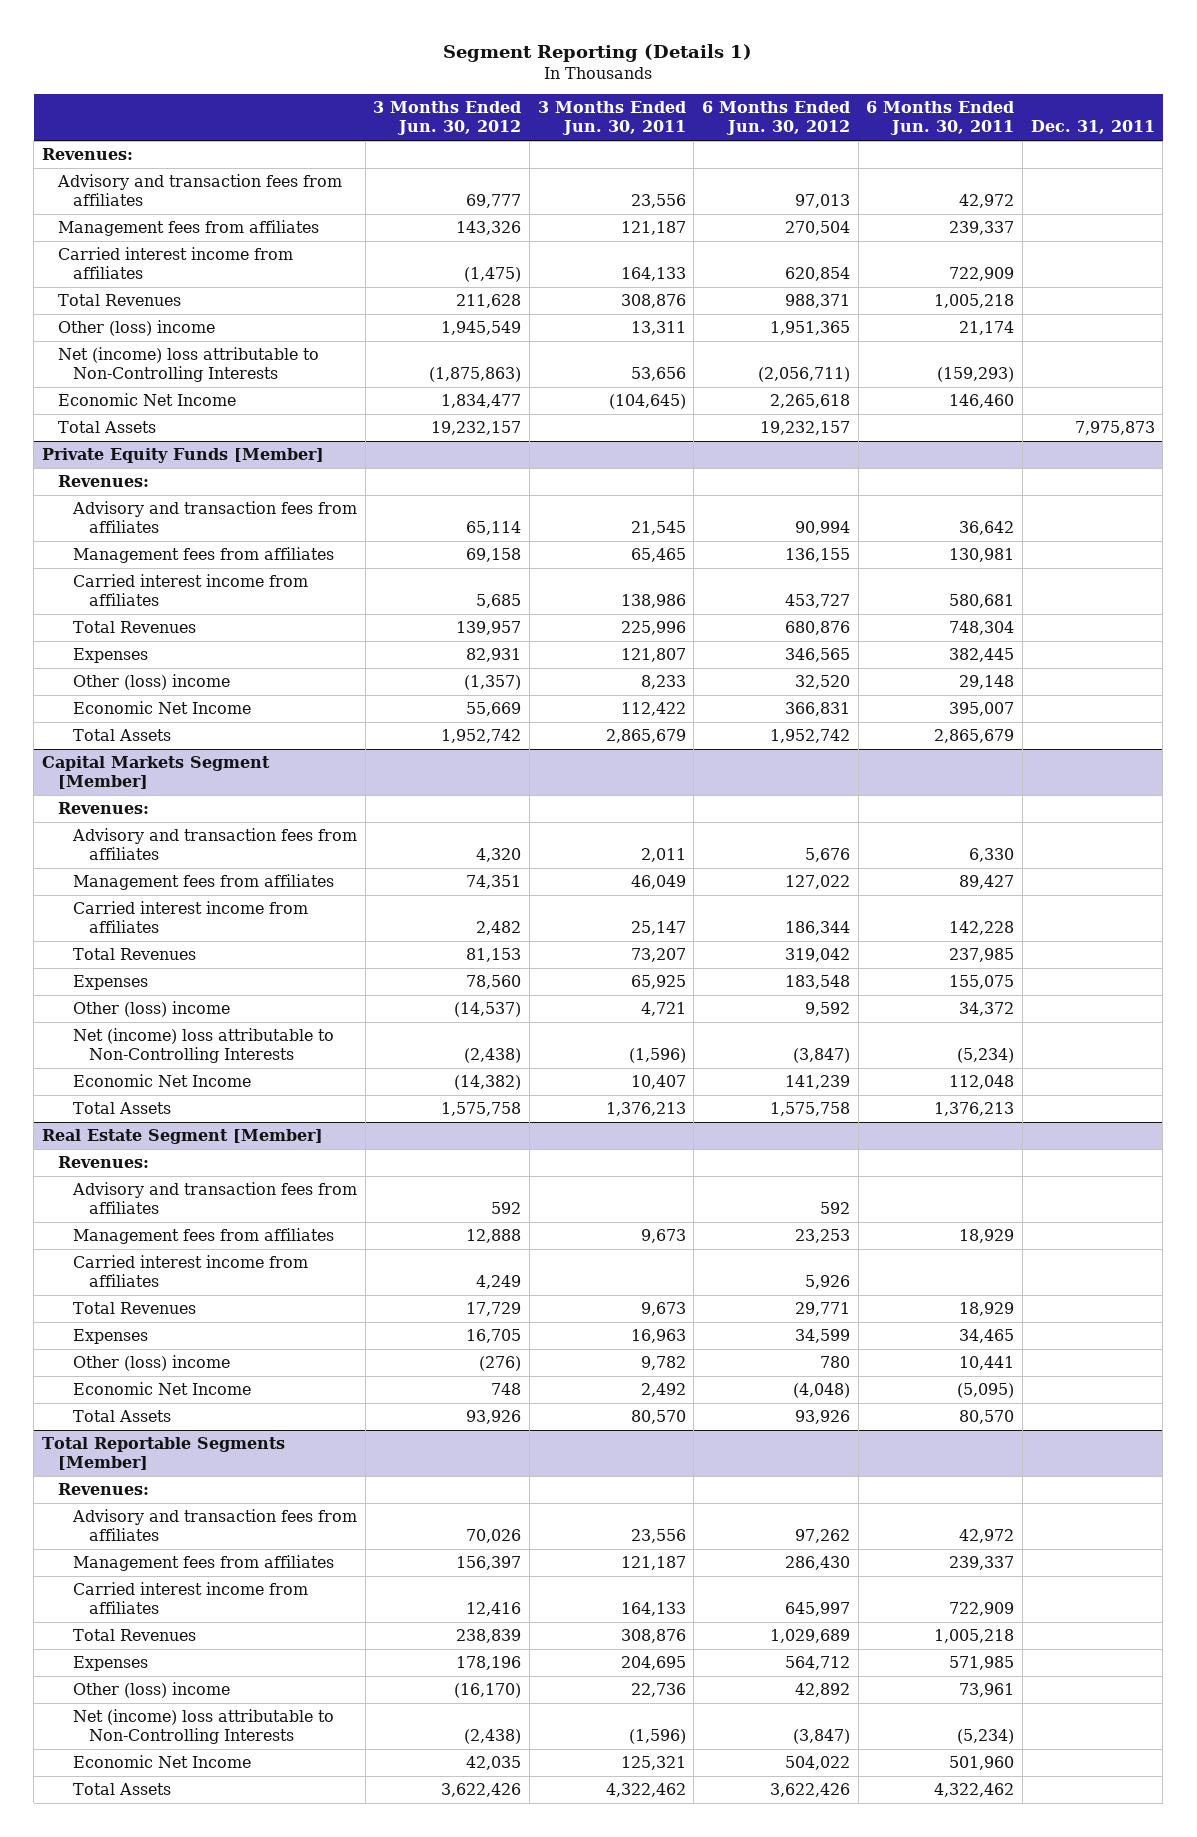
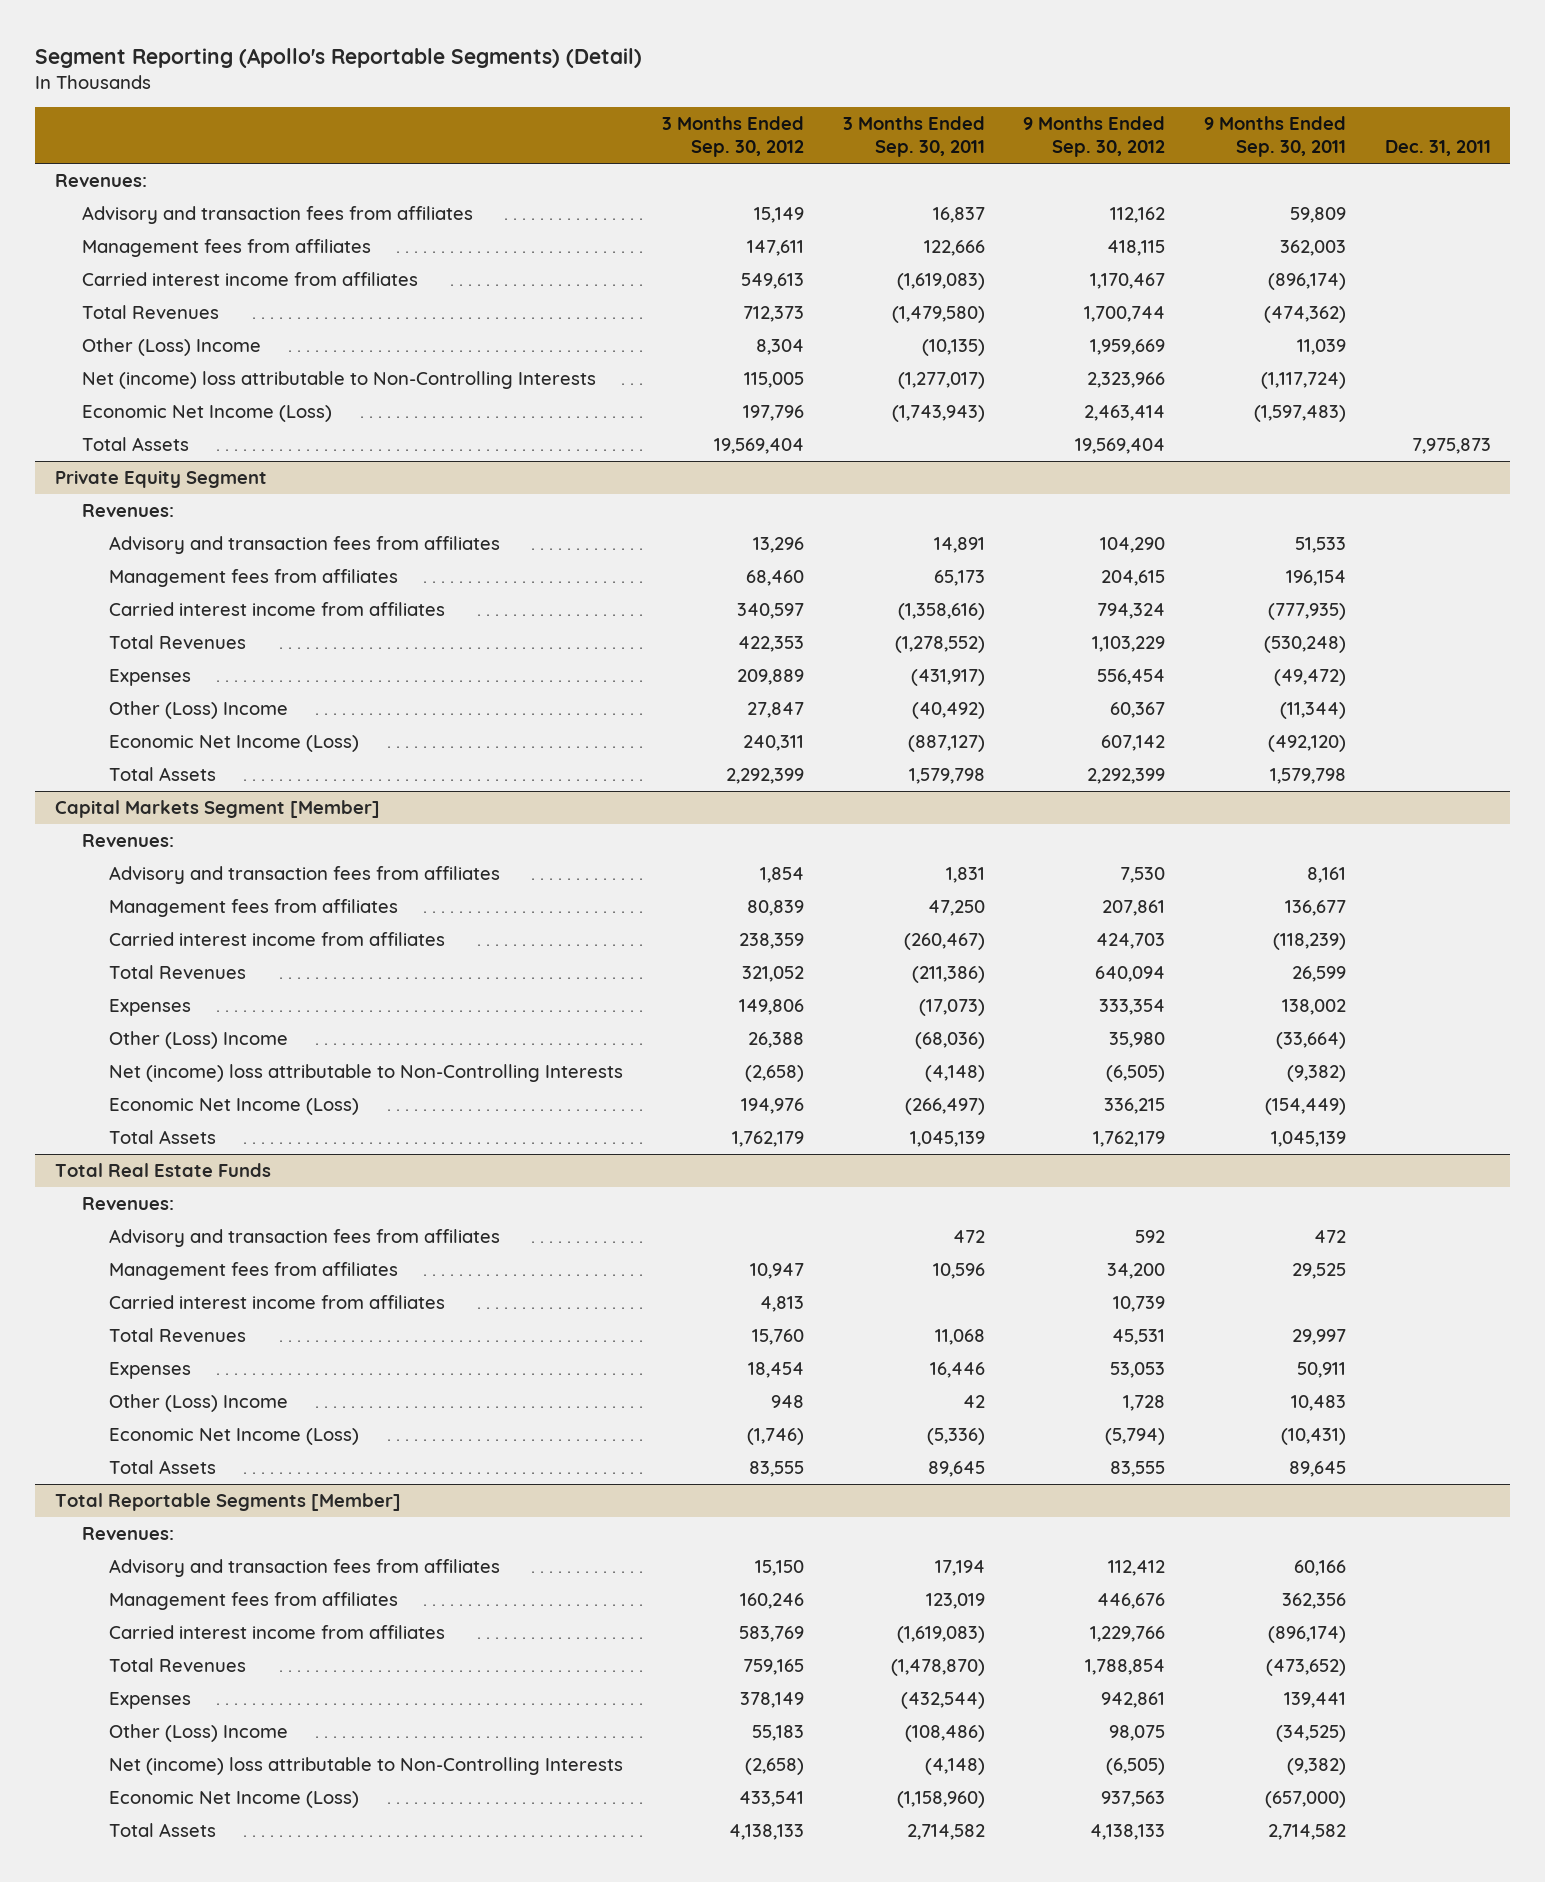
[443,43,753,62] Segment Reporting (Details 1) -> [35,47,643,68] Segment Reporting (Apollo's Reportable Segments) (Detail)
[373,101,522,136] 3 Months Ended Jun. 30, 2012 -> none
[537,101,686,136] 3 Months Ended Jun. 30, 2011 -> none
[702,101,851,136] 6 Months Ended Jun. 30, 2012 -> none
[866,101,1015,136] 6 Months Ended Jun. 30, 2011 -> none
none -> [661,115,804,158] 3 Months Ended Sep. 30, 2012
none -> [842,115,985,158] 3 Months Ended Sep. 30, 2011
none -> [1023,115,1166,158] 9 Months Ended Sep. 30, 2012
none -> [1203,115,1346,158] 9 Months Ended Sep. 30, 2011
[57,320,215,337] Other (loss) income -> [82,337,262,356] Other (Loss) Income
[57,393,236,407] Economic Net Income -> [82,404,333,422] Economic Net Income (Loss)
[42,448,325,464] Private Equity Funds [Member] -> [54,469,267,488] Private Equity Segment
[73,674,231,691] Other (loss) income -> [109,700,289,719] Other (Loss) Income
[73,701,252,715] Economic Net Income -> [109,734,360,752] Economic Net Income (Loss)
[73,1001,231,1018] Other (loss) income -> [109,1030,289,1049] Other (Loss) Income
[73,1074,252,1088] Economic Net Income -> [109,1097,360,1115] Economic Net Income (Loss)
[42,1129,324,1145] Real Estate Segment [Member] -> none
[57,1156,149,1169] Revenues: -> none
[72,1182,358,1215] Advisory and transaction fees from affiliates -> none
[73,1228,335,1245] Management fees from affiliates -> none
[73,1255,309,1288] Carried interest income from affiliates -> none
[73,1302,197,1315] Total Revenues -> none
[73,1329,149,1345] Expenses -> none
[73,1355,231,1372] Other (loss) income -> none
[73,1382,252,1396] Economic Net Income -> none
[73,1410,172,1423] Total Assets -> none
none -> [54,1162,271,1177] Total Real Estate Funds
none -> [82,1196,175,1210] Revenues:
none -> [109,1228,501,1247] Advisory and transaction fees from affiliates
none -> [109,1261,399,1280] Management fees from affiliates
none -> [109,1294,446,1309] Carried interest income from affiliates
none -> [109,1327,247,1342] Total Revenues
none -> [109,1361,192,1379] Expenses
none -> [109,1393,289,1412] Other (Loss) Income
none -> [109,1427,360,1445] Economic Net Income (Loss)
none -> [109,1459,217,1474] Total Assets
[73,1682,231,1699] Other (loss) income -> [109,1723,289,1742] Other (Loss) Income
[73,1755,252,1769] Economic Net Income -> [109,1790,360,1808] Economic Net Income (Loss)

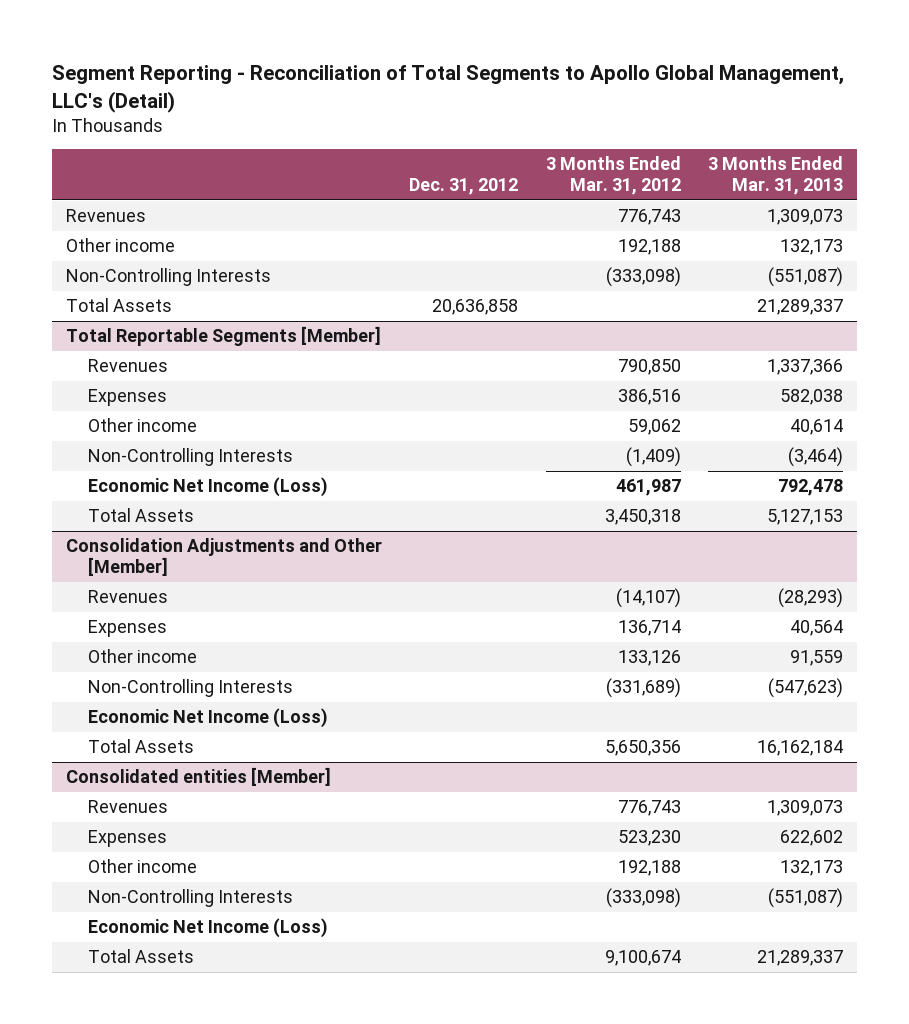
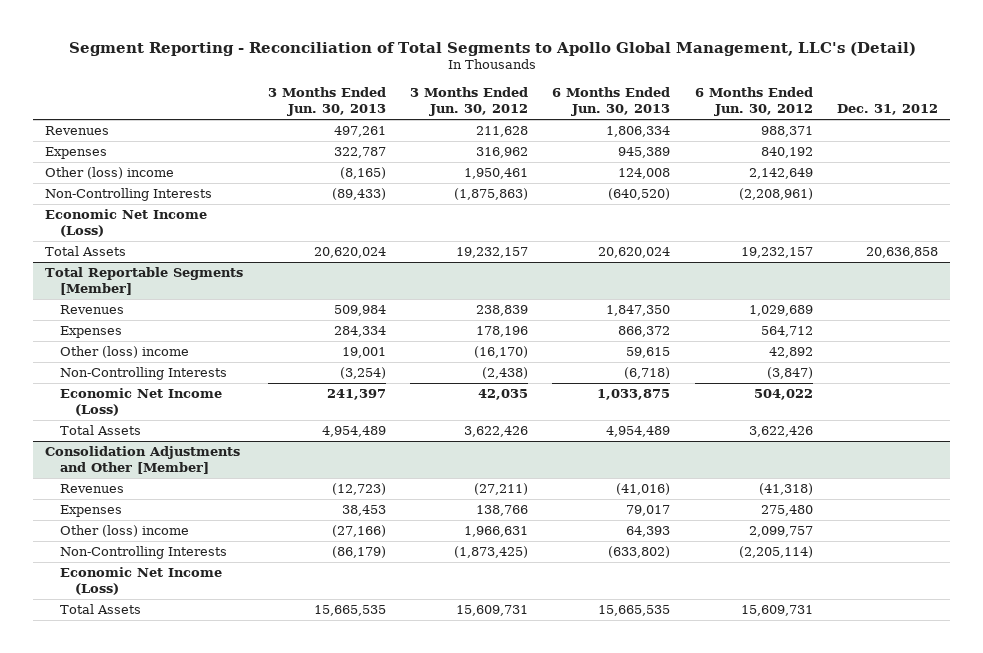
[545,156,681,196] 3 Months Ended Mar. 31, 2012 -> none
[708,156,844,196] 3 Months Ended Mar. 31, 2013 -> none
none -> [267,87,386,117] 3 Months Ended Jun. 30, 2013
none -> [409,87,528,117] 3 Months Ended Jun. 30, 2012
none -> [552,87,671,117] 6 Months Ended Jun. 30, 2013
none -> [694,87,813,117] 6 Months Ended Jun. 30, 2012
none -> [45,147,108,160] Expenses
[66,238,176,253] Other income -> [45,167,175,180] Other (loss) income
none -> [45,209,208,238] Economic Net Income (Loss)
[87,418,197,433] Other income -> [60,346,190,359] Other (loss) income
[87,649,197,664] Other income -> [60,525,190,538] Other (loss) income
[66,767,332,787] Consolidated entities [Member] -> none
[87,800,168,814] Revenues -> none
[87,830,167,848] Expenses -> none
[87,859,197,874] Other income -> none
[87,889,293,908] Non-Controlling Interests -> none
[87,918,328,939] Economic Net Income (Loss) -> none
[87,949,194,964] Total Assets -> none

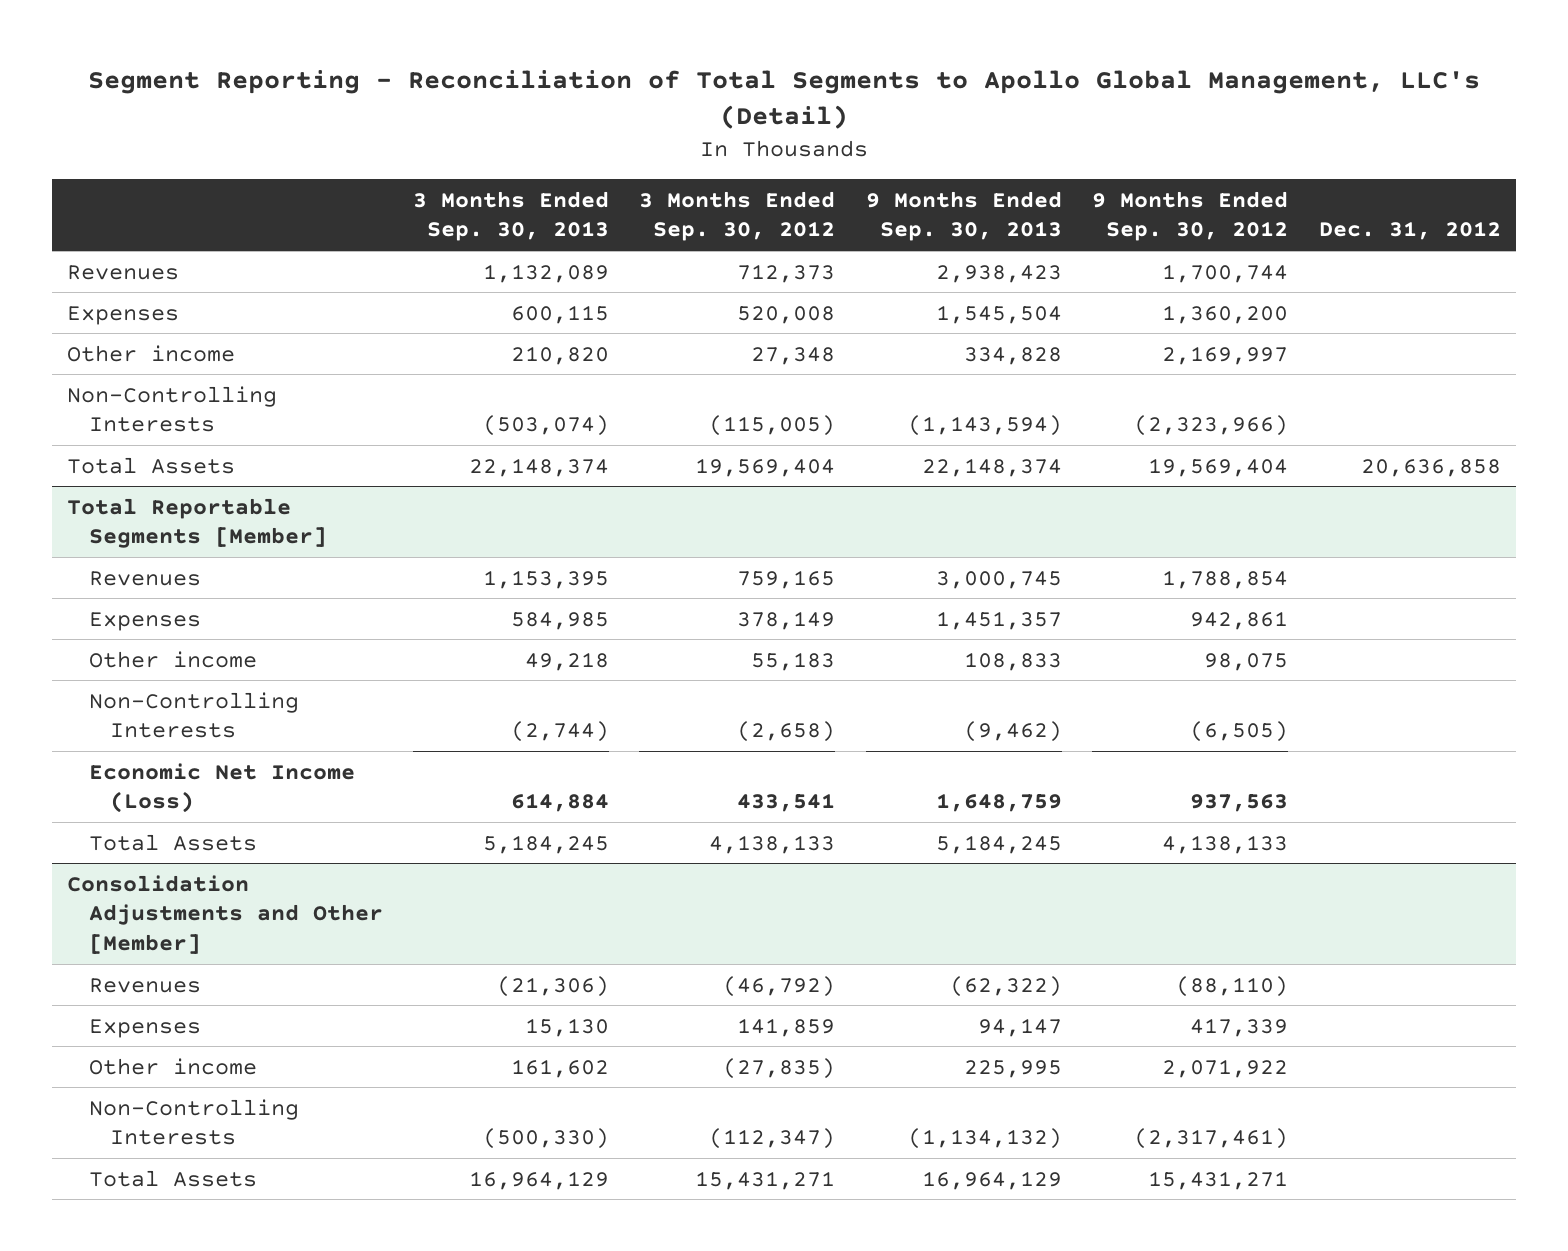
[267,87,386,117] 3 Months Ended Jun. 30, 2013 -> none
[409,87,528,117] 3 Months Ended Jun. 30, 2012 -> none
[552,87,671,117] 6 Months Ended Jun. 30, 2013 -> none
[694,87,813,117] 6 Months Ended Jun. 30, 2012 -> none
none -> [413,190,610,242] 3 Months Ended Sep. 30, 2013
none -> [639,190,836,242] 3 Months Ended Sep. 30, 2012
none -> [865,190,1062,242] 9 Months Ended Sep. 30, 2013
none -> [1092,190,1289,242] 9 Months Ended Sep. 30, 2012
[45,167,175,180] Other (loss) income -> [66,344,235,362] Other income
[45,209,208,238] Economic Net Income (Loss) -> none
[60,346,190,359] Other (loss) income -> [88,650,257,668] Other income
[60,525,190,538] Other (loss) income -> [88,1057,257,1075] Other income
[60,567,223,596] Economic Net Income (Loss) -> none

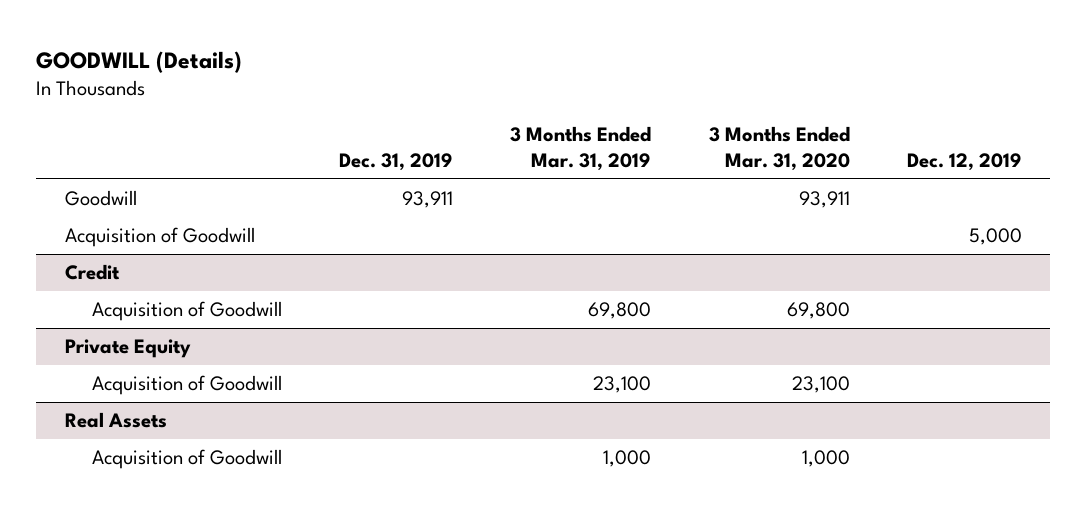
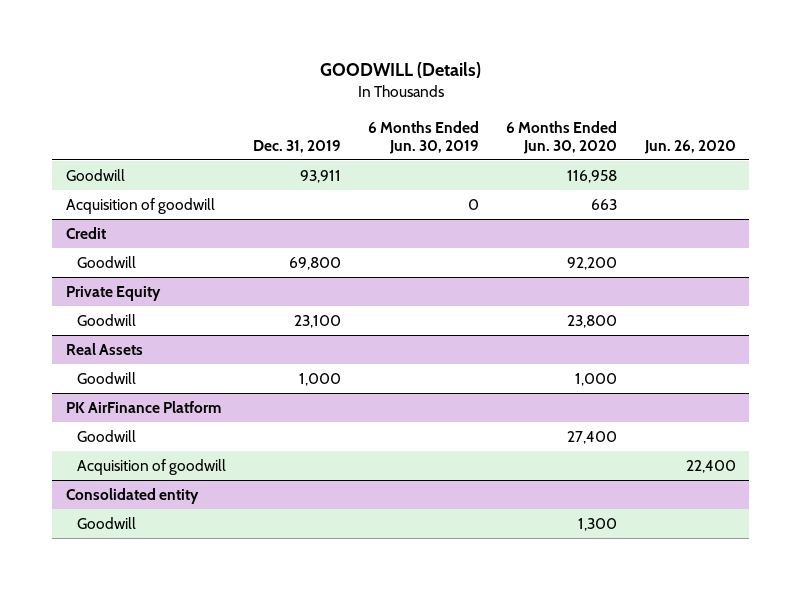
[510,126,652,172] 3 Months Ended Mar. 31, 2019 -> none
[708,126,850,172] 3 Months Ended Mar. 31, 2020 -> none
[906,153,1022,172] Dec. 12, 2019 -> none
none -> [368,120,480,154] 6 Months Ended Jun. 30, 2019
none -> [506,120,618,154] 6 Months Ended Jun. 30, 2020
none -> [643,139,736,154] Jun. 26, 2020
[64,227,255,248] Acquisition of Goodwill -> [65,198,215,215] Acquisition of goodwill
[91,301,282,322] Acquisition of Goodwill -> none
none -> [76,256,136,269] Goodwill
[91,375,282,396] Acquisition of Goodwill -> none
none -> [76,314,136,327] Goodwill
[91,449,282,470] Acquisition of Goodwill -> none
none -> [76,372,136,385] Goodwill
none -> [65,401,221,414] PK AirFinance Platform
none -> [76,430,136,443] Goodwill
none -> [76,459,226,476] Acquisition of goodwill
none -> [65,488,199,505] Consolidated entity
none -> [76,517,136,530] Goodwill

